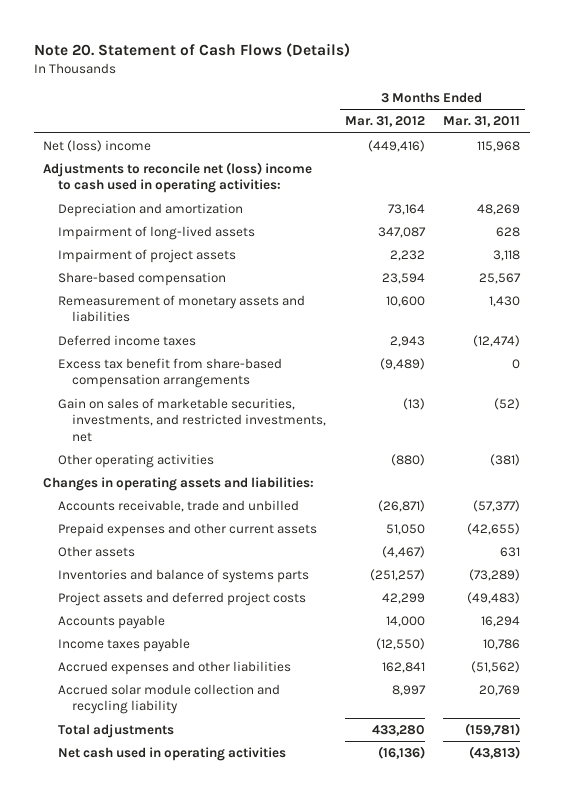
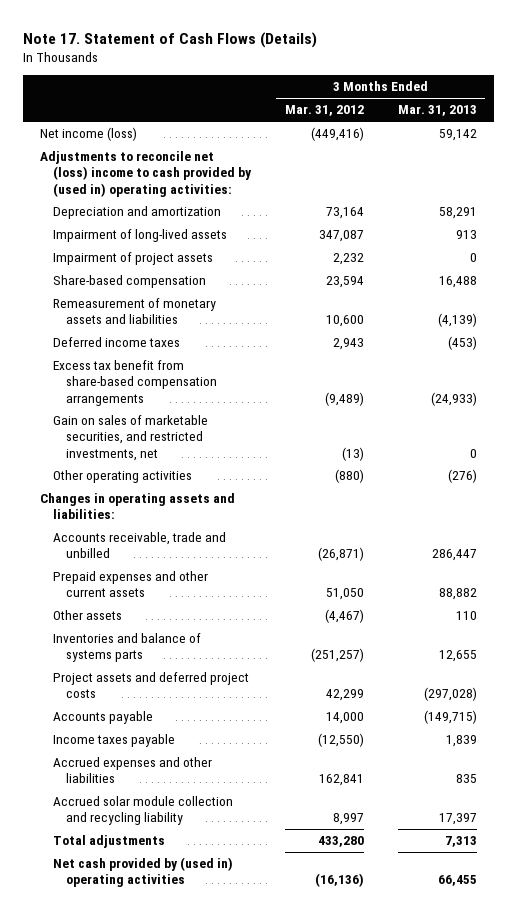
[34,42,351,57] Note 20. Statement of Cash Flows (Details) -> [22,31,317,48] Note 17. Statement of Cash Flows (Details)
[443,116,521,128] Mar. 31, 2011 -> none
none -> [397,105,477,117] Mar. 31, 2013
[43,139,152,152] Net (loss) income -> [39,127,137,142] Net income (loss)
[43,161,313,194] Adjustments to reconcile net (loss) income to cash used in operating activities: -> [39,151,252,197] Adjustments to reconcile net (loss) income to cash provided by (used in) operating activities:
[57,397,326,442] Gain on sales of marketable securities, investments, and restricted investments, net -> [52,415,208,461] Gain on sales of marketable securities, and restricted investments, net
[57,746,286,761] Net cash used in operating activities -> [52,857,233,888] Net cash provided by (used in) operating activities

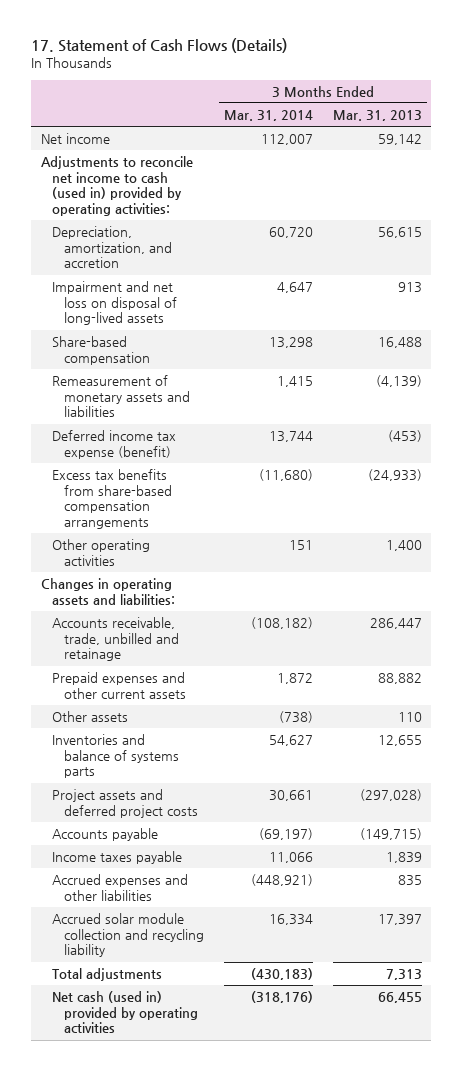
[22,31,317,48] Note 17. Statement of Cash Flows (Details) -> [31,38,288,54] 17. Statement of Cash Flows (Details)
[284,105,364,117] Mar. 31, 2012 -> none
none -> [223,109,313,121] Mar. 31, 2014
[52,252,213,266] Impairment of project assets -> none
[39,127,137,142] Net income (loss) -> [41,133,111,145] Net income
[39,151,252,197] Adjustments to reconcile net (loss) income to cash provided by (used in) operating activities: -> [41,156,194,217] Adjustments to reconcile net income to cash (used in) provided by operating activities:
[52,206,221,220] Depreciation and amortization -> [52,226,172,269] Depreciation, amortization, and accretion
[438,207,477,220] 58,291 -> [377,227,422,239] 56,615
[52,229,227,243] Impairment of long-lived assets -> [52,281,177,326] Impairment and net loss on disposal of long-lived assets
[52,415,208,461] Gain on sales of marketable securities, and restricted investments, net -> none
[52,337,180,348] Deferred income taxes -> [52,430,177,459] Deferred income tax expense (benefit)
[52,360,217,406] Excess tax benefit from share-based compensation arrangements -> [52,469,172,530] Excess tax benefits from share-based compensation arrangements
[447,469,477,484] (276) -> [385,540,422,552] 1,400
[52,532,226,559] Accounts receivable, trade and unbilled -> [52,617,179,662] Accounts receivable, trade, unbilled and retainage
[52,857,233,888] Net cash provided by (used in) operating activities -> [52,991,198,1034] Net cash (used in) provided by operating activities

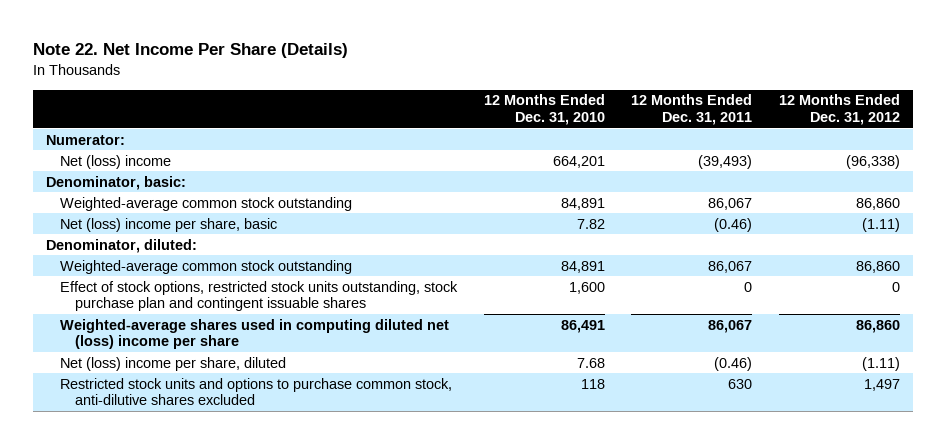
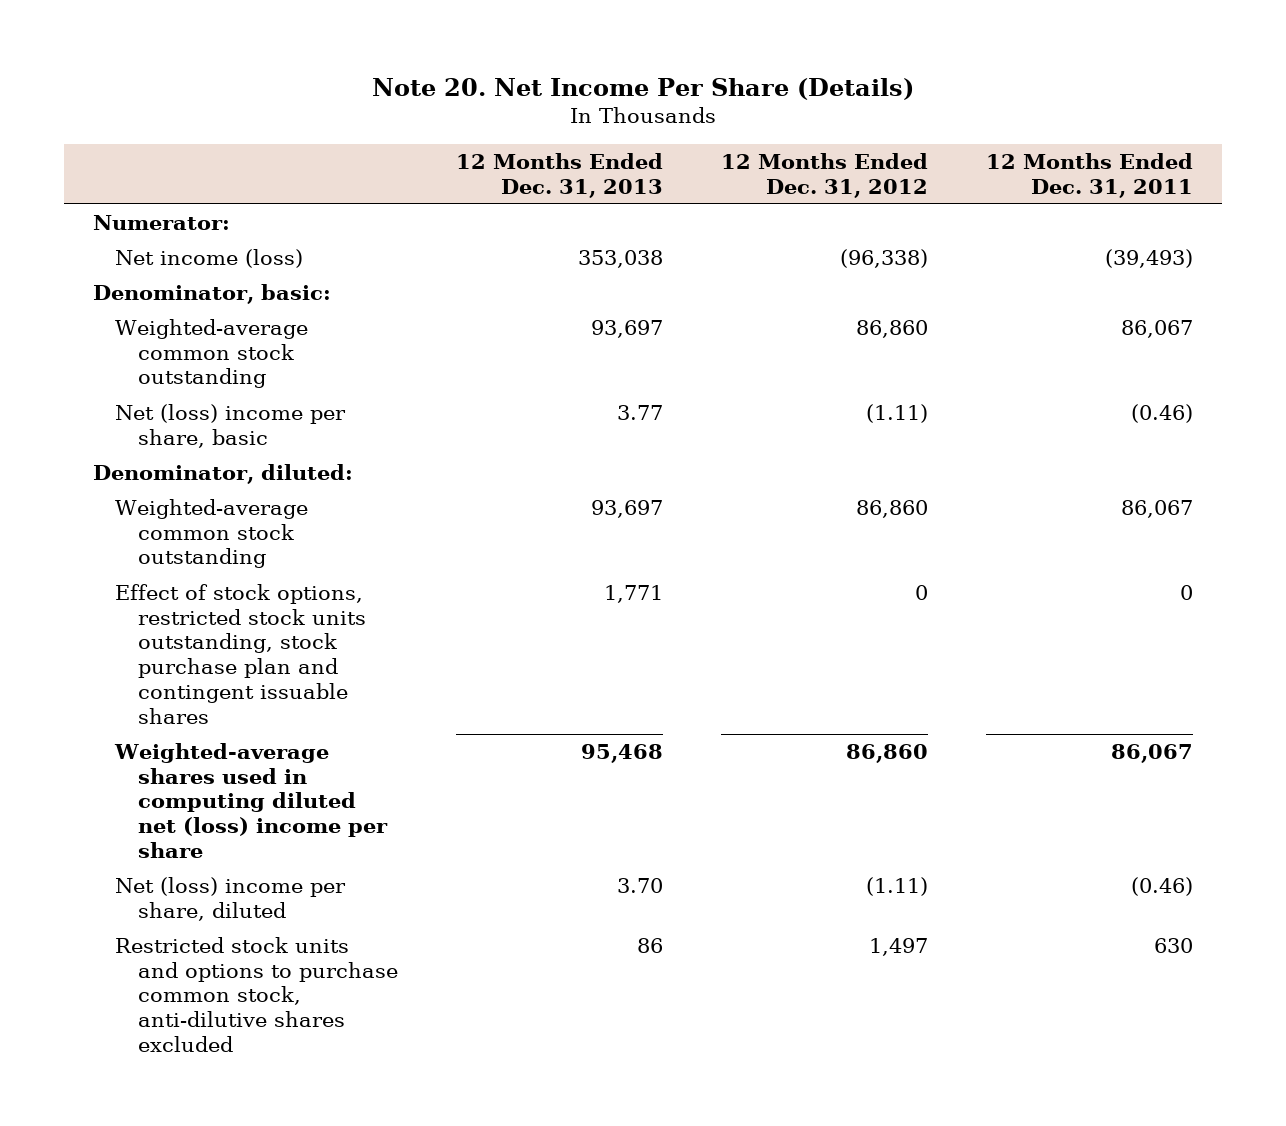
[32,43,348,59] Note 22. Net Income Per Share (Details) -> [371,77,914,100] Note 20. Net Income Per Share (Details)
[483,94,605,126] 12 Months Ended Dec. 31, 2010 -> none
none -> [455,152,663,198] 12 Months Ended Dec. 31, 2013
[60,154,172,169] Net (loss) income -> [115,248,304,268] Net income (loss)

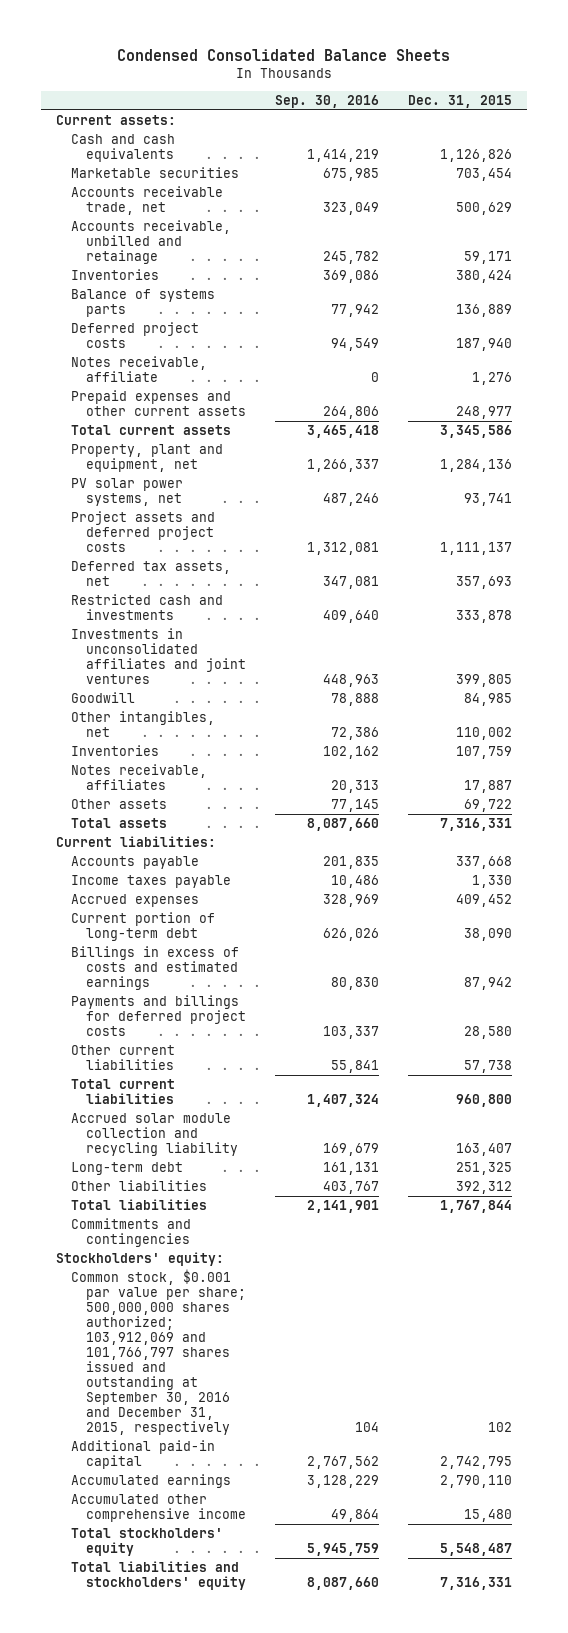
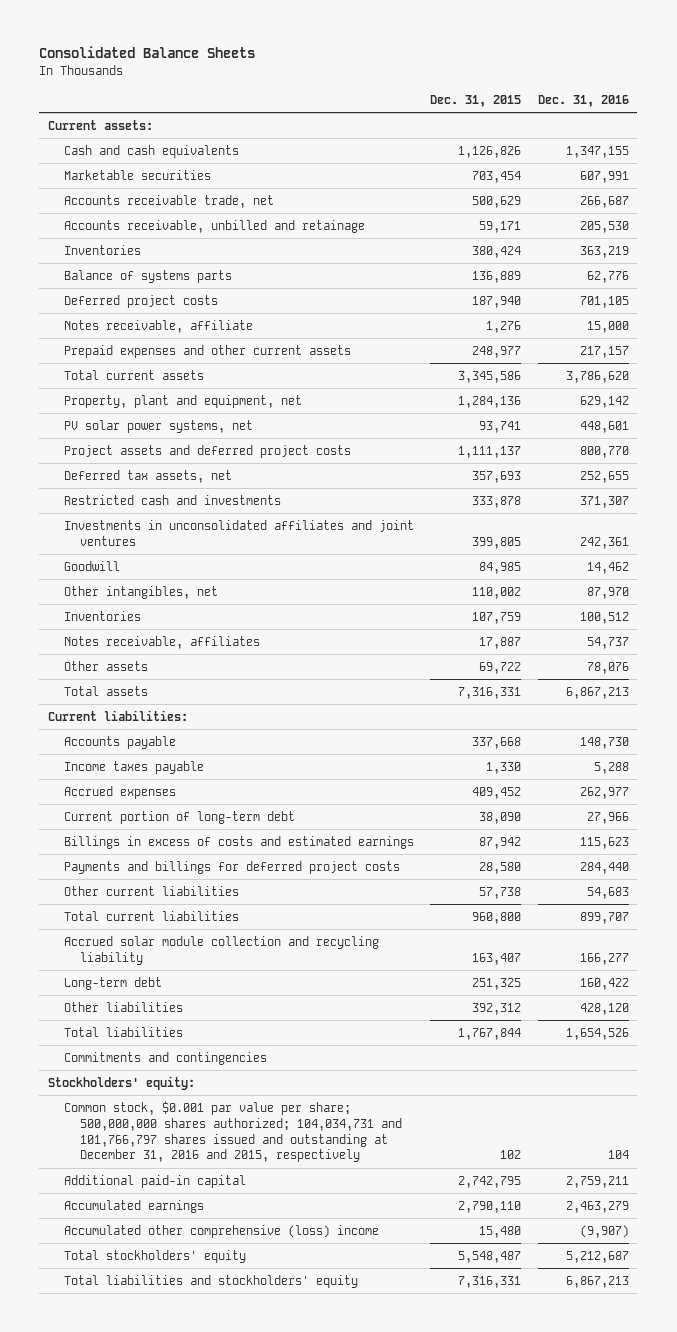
[117,48,451,61] Condensed Consolidated Balance Sheets -> [39,46,256,59] Consolidated Balance Sheets
[275,94,380,108] Sep. 30, 2016 -> none
none -> [537,94,629,107] Dec. 31, 2016
[71,1269,247,1435] Common stock, $0.001 par value per share; 500,000,000 shares authorized; 103,912,069 and 101,766,797 shares issued and outstanding at September 30, 2016 and December 31, 2015, respectively -> [63,1100,403,1163] Common stock, $0.001 par value per share; 500,000,000 shares authorized; 104,034,731 and 101,766,797 shares issued and outstanding at December 31, 2016 and 2015, respectively
[71,1494,247,1523] Accumulated other comprehensive income -> [63,1224,379,1238] Accumulated other comprehensive (loss) income

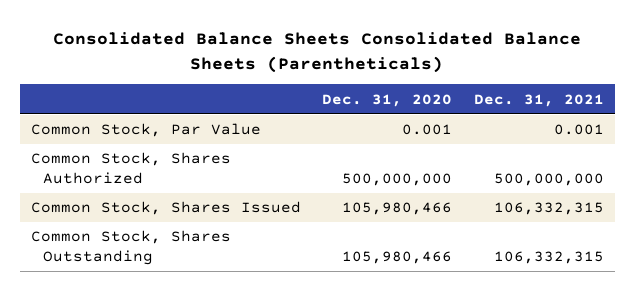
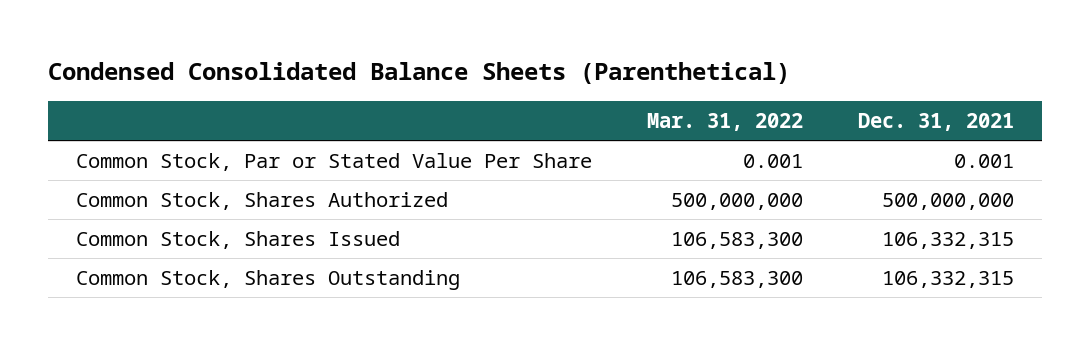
[53,32,582,73] Consolidated Balance Sheets Consolidated Balance Sheets (Parentheticals) -> [47,62,790,85] Condensed Consolidated Balance Sheets (Parenthetical)
[322,93,453,107] Dec. 31, 2020 -> none
none -> [646,112,803,131] Mar. 31, 2022
[30,123,261,138] Common Stock, Par Value -> [75,153,592,172] Common Stock, Par or Stated Value Per Share

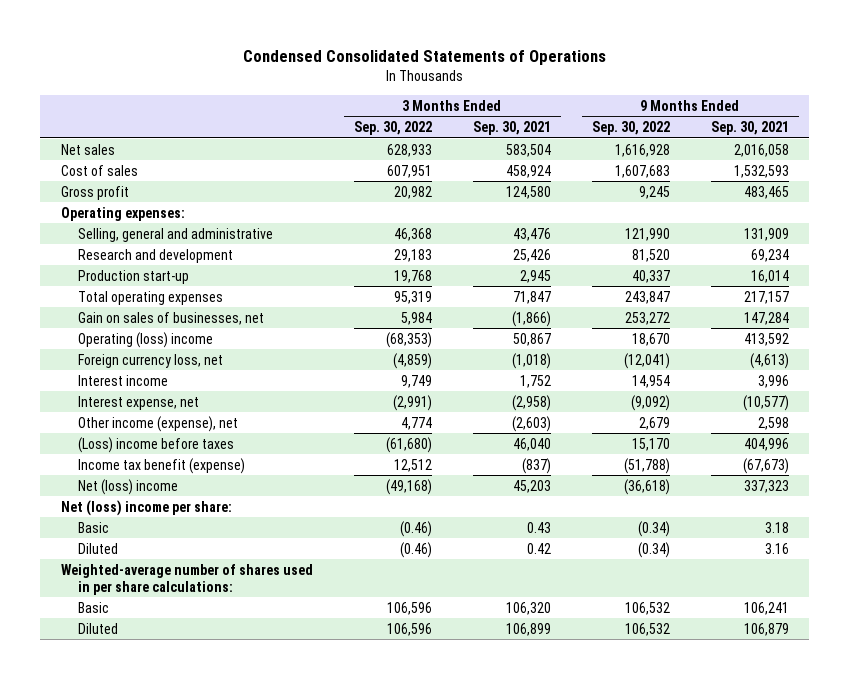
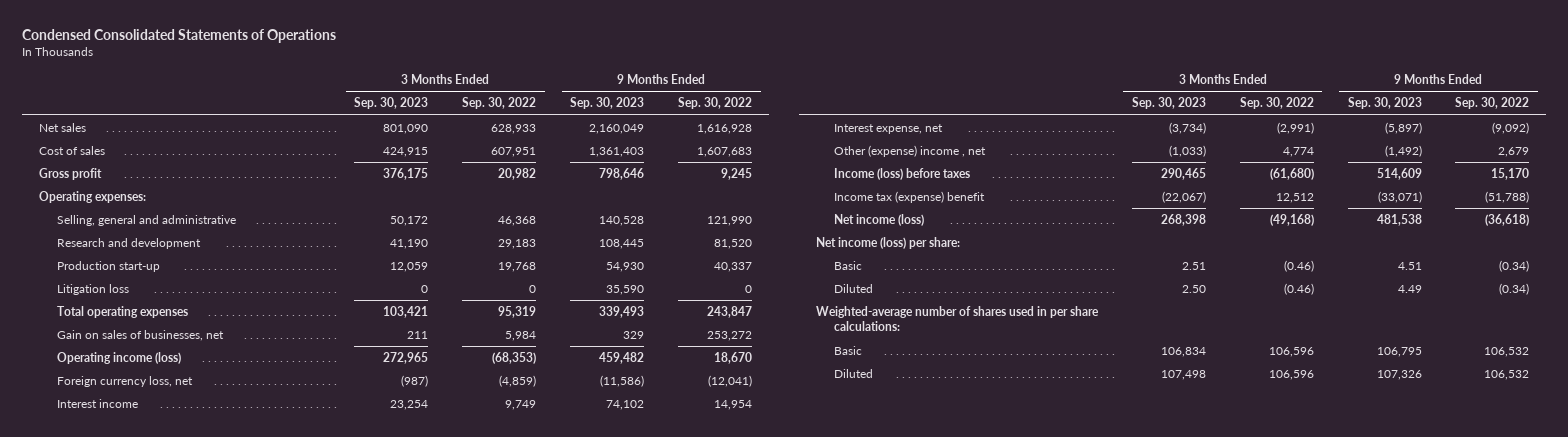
[472,121,551,136] Sep. 30, 2021 -> none
[710,121,789,136] Sep. 30, 2021 -> none
none -> [354,97,429,110] Sep. 30, 2023
none -> [570,97,645,110] Sep. 30, 2023
none -> [56,284,129,296] Litigation loss
[78,331,214,348] Operating (loss) income -> [56,352,181,365] Operating income (loss)
[78,415,239,432] Other income (expense), net -> [833,145,986,158] Other (expense) income , net
[78,436,235,453] (Loss) income before taxes -> [833,168,970,181] Income (loss) before taxes
[78,457,246,474] Income tax benefit (expense) -> [833,191,985,204] Income tax (expense) benefit
[78,478,179,495] Net (loss) income -> [833,214,924,227] Net income (loss)
[60,499,232,516] Net (loss) income per share: -> [815,237,960,250] Net income (loss) per share:

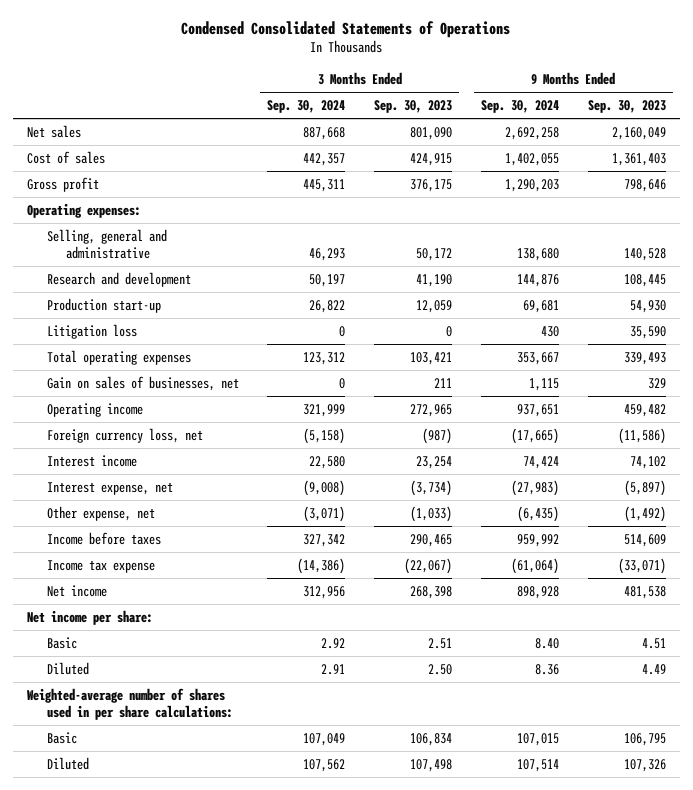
[462,97,537,110] Sep. 30, 2022 -> none
[678,97,753,110] Sep. 30, 2022 -> none
none -> [267,100,346,114] Sep. 30, 2024
none -> [481,100,560,114] Sep. 30, 2024
[56,352,181,365] Operating income (loss) -> [46,402,143,417] Operating income
[833,145,986,158] Other (expense) income , net -> [46,505,155,521] Other expense, net
[833,168,970,181] Income (loss) before taxes -> [46,531,161,545] Income before taxes
[833,191,985,204] Income tax (expense) benefit -> [46,559,155,573] Income tax expense
[833,214,924,227] Net income (loss) -> [46,584,107,597] Net income
[815,237,960,250] Net income (loss) per share: -> [26,609,153,625] Net income per share:

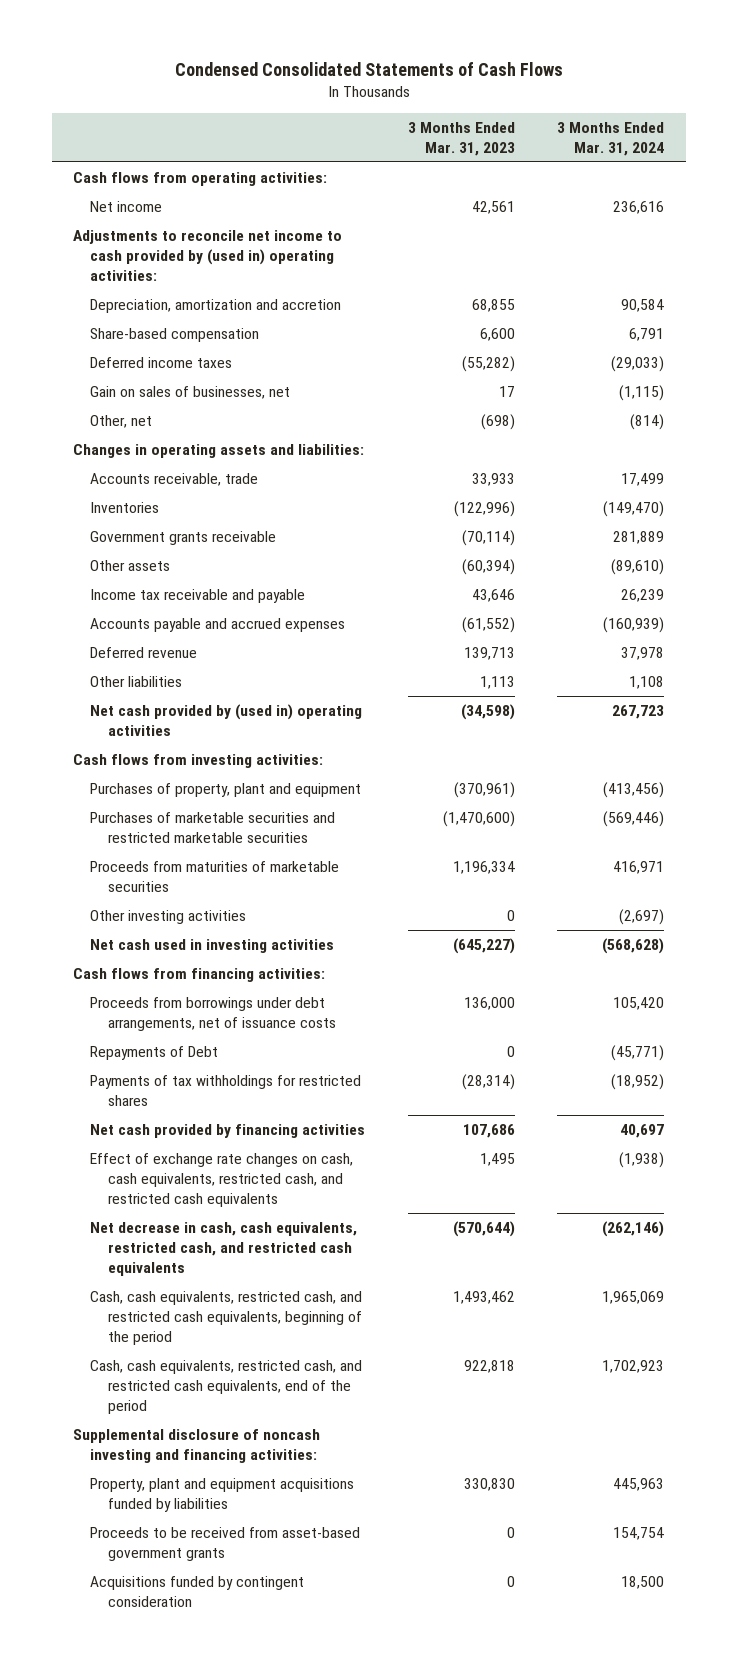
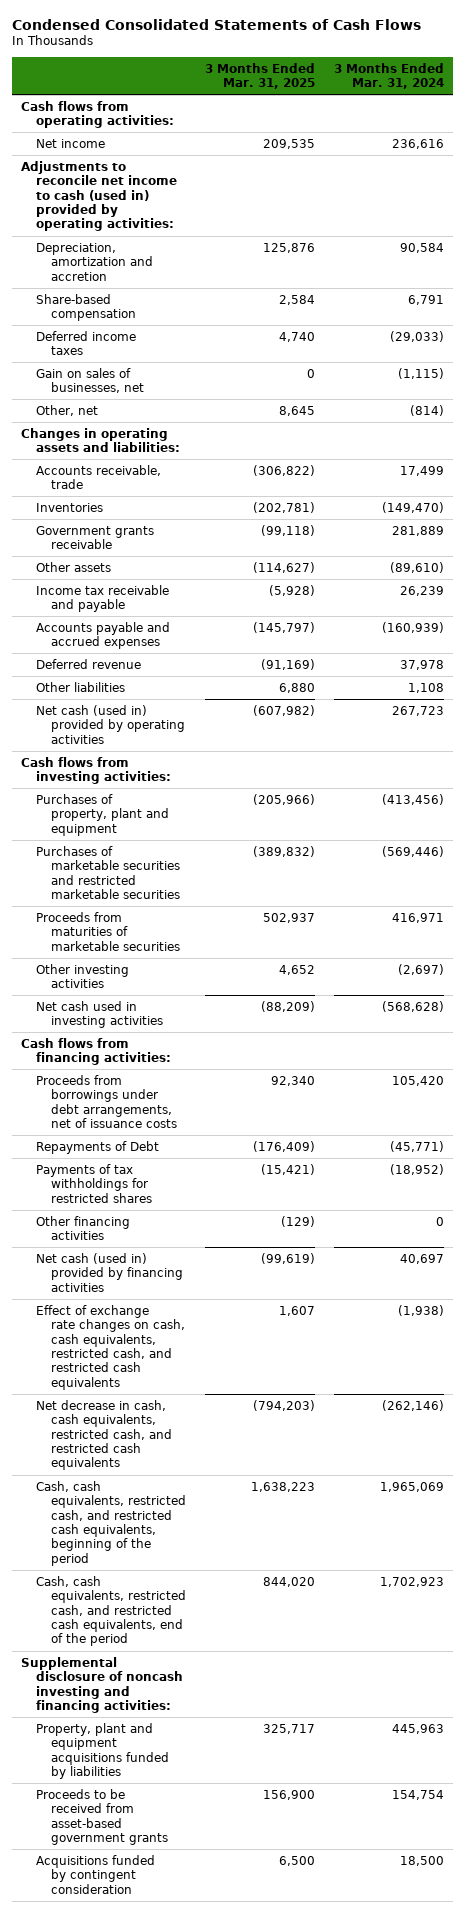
[407,121,515,156] 3 Months Ended Mar. 31, 2023 -> none
none -> [204,62,315,89] 3 Months Ended Mar. 31, 2025
[73,230,343,281] Adjustments to reconcile net income to cash provided by (used in) operating activities: -> [21,160,178,232] Adjustments to reconcile net income to cash (used in) provided by operating activities:
[90,704,363,736] Net cash provided by (used in) operating activities -> [36,704,185,744] Net cash (used in) provided by operating activities
none -> [36,1215,131,1241] Other financing activities
[90,1124,366,1139] Net cash provided by financing activities -> [36,1252,183,1292] Net cash (used in) provided by financing activities

